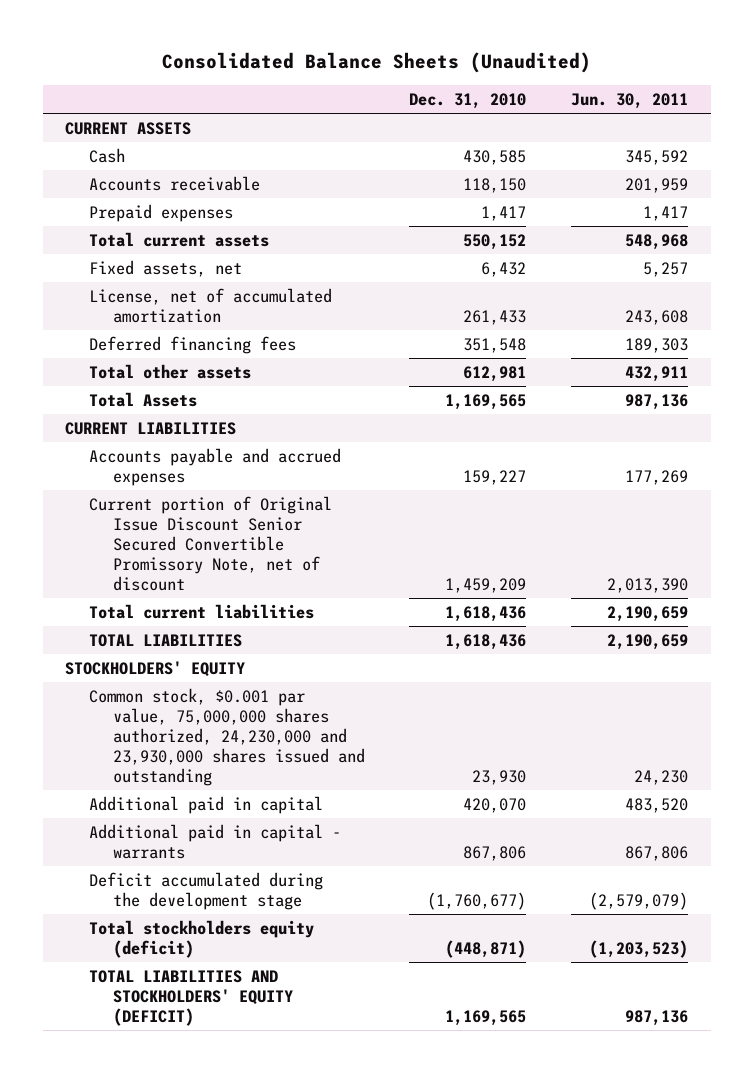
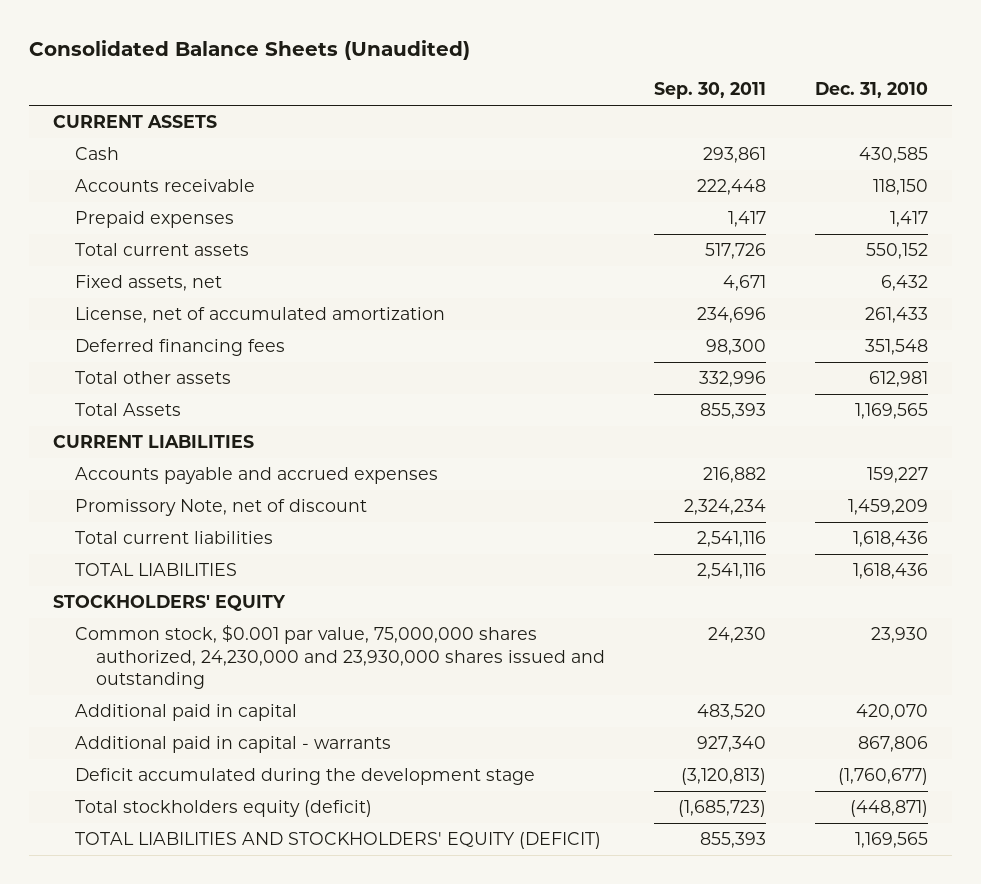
[571,92,689,109] Jun. 30, 2011 -> none
none -> [654,82,767,100] Sep. 30, 2011
[88,495,332,591] Current portion of Original Issue Discount Senior Secured Convertible Promissory Note, net of discount -> [74,498,367,516] Promissory Note, net of discount

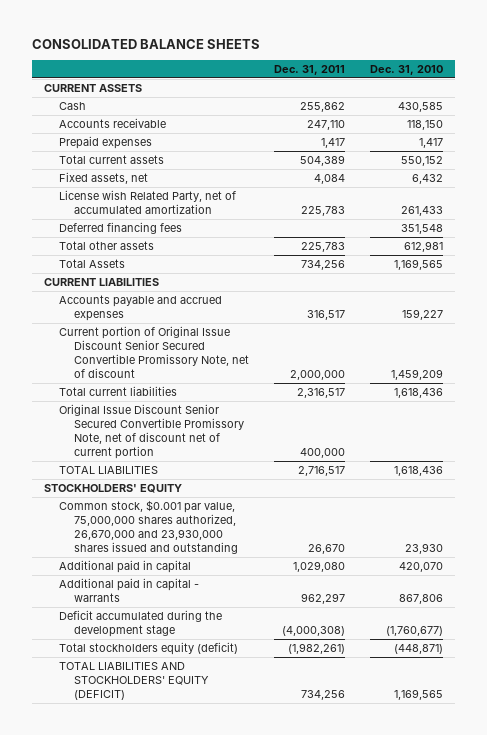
[28,39,470,60] Consolidated Balance Sheets (Unaudited) -> [31,39,260,50] CONSOLIDATED BALANCE SHEETS
[654,82,767,100] Sep. 30, 2011 -> none
none -> [273,65,345,76] Dec. 31, 2011
[74,306,445,323] License, net of accumulated amortization -> [59,189,237,214] License wish Related Party, net of accumulated amortization
[74,498,367,516] Promissory Note, net of discount -> [59,325,250,378] Current portion of Original Issue Discount Senior Secured Convertible Promissory Note, net of discount
none -> [59,403,245,459] Original Issue Discount Senior Secured Convertible Promissory Note, net of discount net of current portion
[74,624,606,690] Common stock, $0.001 par value, 75,000,000 shares authorized, 24,230,000 and 23,930,000 shares issued and outstanding -> [59,499,239,554] Common stock, $0.001 par value, 75,000,000 shares authorized, 26,670,000 and 23,930,000 shares issued and outstanding

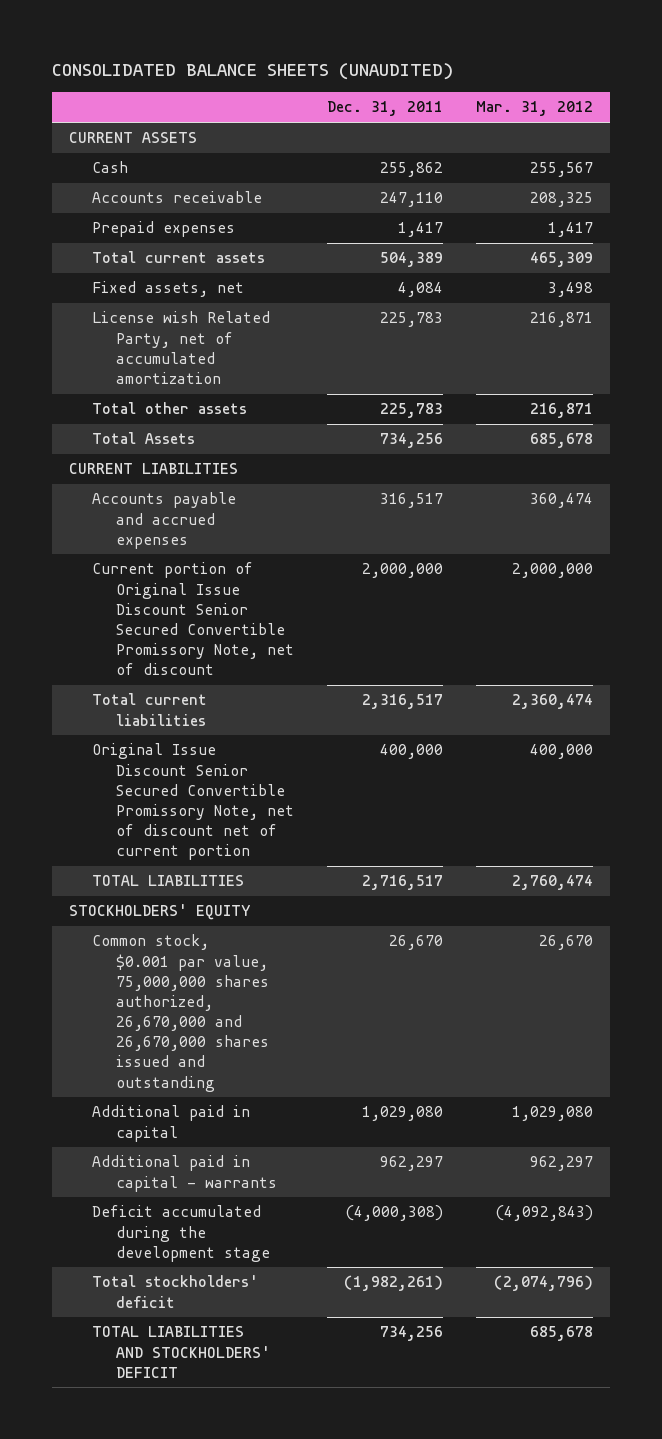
[31,39,260,50] CONSOLIDATED BALANCE SHEETS -> [52,63,454,81] CONSOLIDATED BALANCE SHEETS (UNAUDITED)
[369,65,443,76] Dec. 31, 2010 -> none
none -> [476,101,594,117] Mar. 31, 2012
[59,221,183,234] Deferred financing fees -> none
[59,499,239,554] Common stock, $0.001 par value, 75,000,000 shares authorized, 26,670,000 and 23,930,000 shares issued and outstanding -> [92,934,269,1092] Common stock, $0.001 par value, 75,000,000 shares authorized, 26,670,000 and 26,670,000 shares issued and outstanding
[59,641,239,655] Total stockholders equity (deficit) -> [92,1275,259,1308] Total stockholders' deficit
[59,661,210,700] TOTAL LIABILITIES AND STOCKHOLDERS' EQUITY (DEFICIT) -> [92,1326,270,1378] TOTAL LIABILITIES AND STOCKHOLDERS' DEFICIT

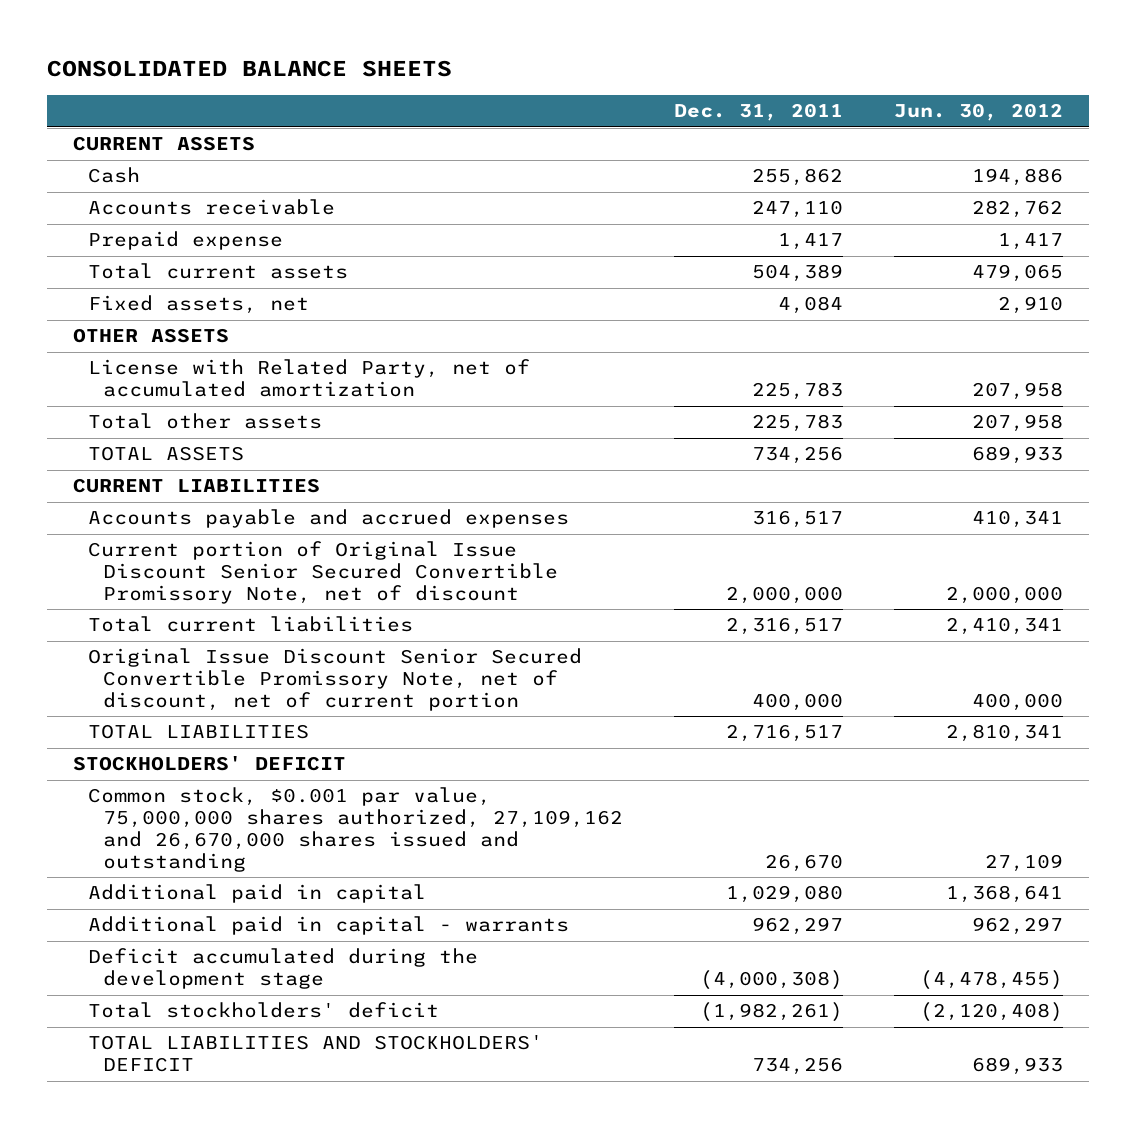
[52,63,454,81] CONSOLIDATED BALANCE SHEETS (UNAUDITED) -> [47,60,453,78] CONSOLIDATED BALANCE SHEETS
[476,101,594,117] Mar. 31, 2012 -> none
none -> [894,103,1064,122] Jun. 30, 2012
[92,221,236,238] Prepaid expenses -> [88,231,284,251] Prepaid expense
none -> [72,328,229,344] OTHER ASSETS
[92,311,271,384] License wish Related Party, net of accumulated amortization -> [88,359,531,398] License with Related Party, net of accumulated amortization
[92,432,196,445] Total Assets -> [88,446,245,462] TOTAL ASSETS
[92,743,294,861] Original Issue Discount Senior Secured Convertible Promissory Note, net of discount net of current portion -> [88,648,583,711] Original Issue Discount Senior Secured Convertible Promissory Note, net of discount, net of current portion
[68,904,251,921] STOCKHOLDERS' EQUITY -> none
none -> [72,756,346,772] STOCKHOLDERS' DEFICIT
[92,934,269,1092] Common stock, $0.001 par value, 75,000,000 shares authorized, 26,670,000 and 26,670,000 shares issued and outstanding -> [88,787,624,872] Common stock, $0.001 par value, 75,000,000 shares authorized, 27,109,162 and 26,670,000 shares issued and outstanding

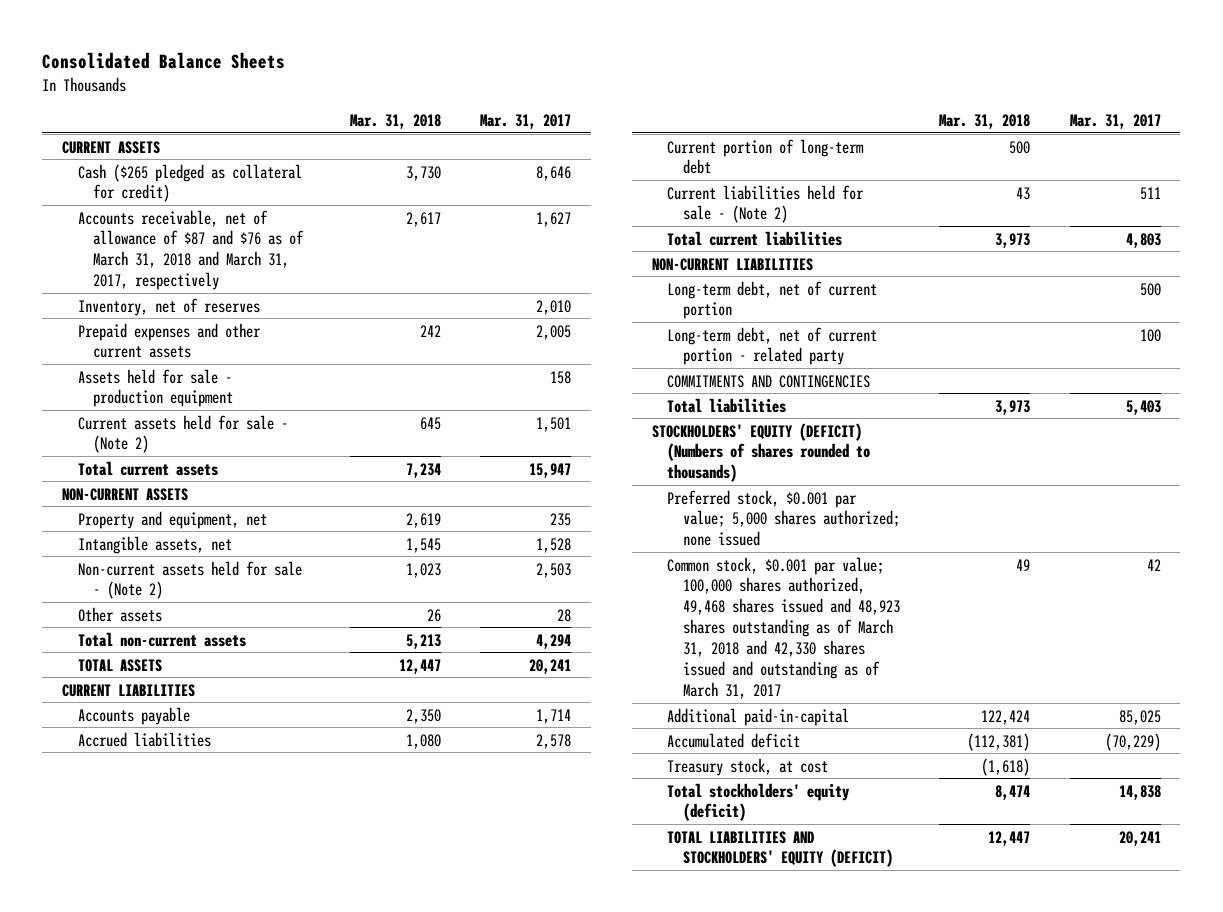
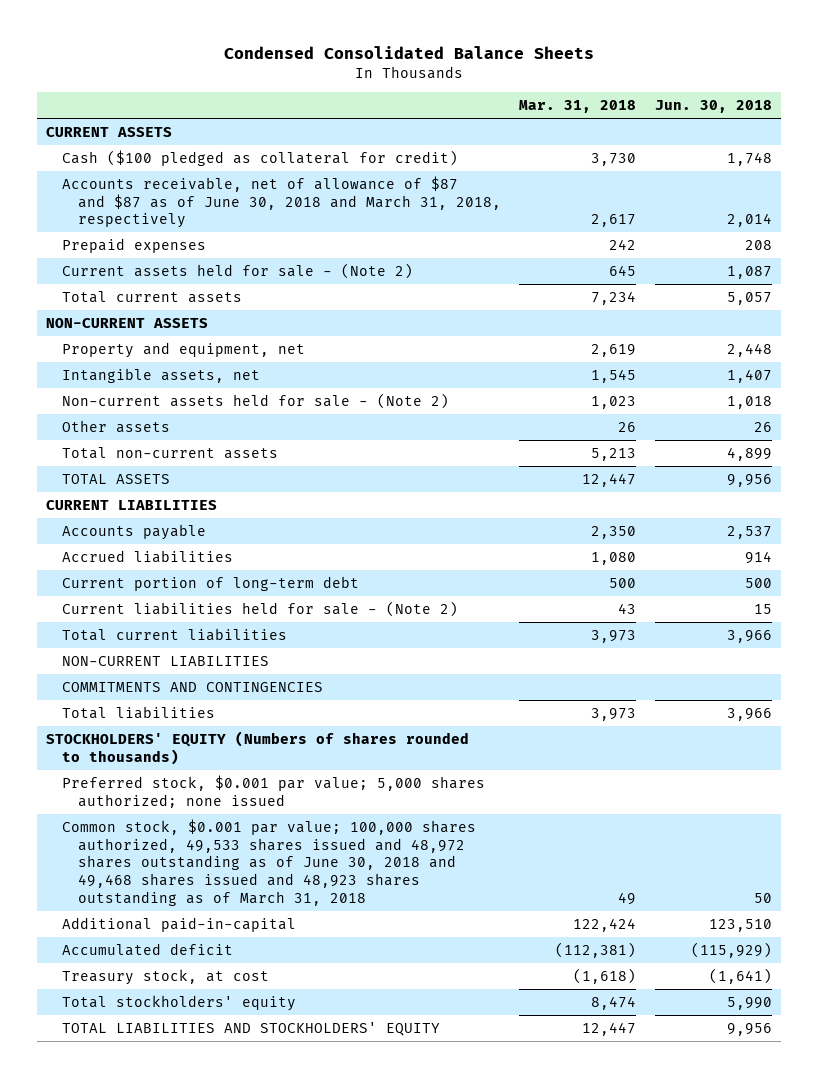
[42,52,286,70] Consolidated Balance Sheets -> [224,45,595,59] Condensed Consolidated Balance Sheets
[479,113,571,129] Mar. 31, 2017 -> none
none -> [654,99,772,113] Jun. 30, 2018
[77,297,260,316] Inventory, net of reserves -> none
[77,368,234,408] Assets held for sale - production equipment -> none
[77,163,302,203] Cash ($265 pledged as collateral for credit) -> [61,149,458,166] Cash ($100 pledged as collateral for credit)
[77,209,305,291] Accounts receivable, net of allowance of $87 and $76 as of March 31, 2018 and March 31, 2017, respectively -> [61,175,501,229] Accounts receivable, net of allowance of $87 and $87 as of June 30, 2018 and March 31, 2018, respectively
[77,322,261,359] Prepaid expenses and other current assets -> [61,237,206,253] Prepaid expenses
[667,280,878,320] Long-term debt, net of current portion -> none
[667,326,878,366] Long-term debt, net of current portion - related party -> none
[651,422,871,483] STOCKHOLDERS' EQUITY (DEFICIT) (Numbers of shares rounded to thousands) -> [46,730,470,765] STOCKHOLDERS' EQUITY (Numbers of shares rounded to thousands)
[667,556,900,699] Common stock, $0.001 par value; 100,000 shares authorized, 49,468 shares issued and 48,923 shares outstanding as of March 31, 2018 and 42,330 shares issued and outstanding as of March 31, 2017 -> [61,818,476,906] Common stock, $0.001 par value; 100,000 shares authorized, 49,533 shares issued and 48,972 shares outstanding as of June 30, 2018 and 49,468 shares issued and 48,923 shares outstanding as of March 31, 2018
[667,782,850,822] Total stockholders' equity (deficit) -> [61,994,296,1011] Total stockholders' equity
[667,830,893,868] TOTAL LIABILITIES AND STOCKHOLDERS' EQUITY (DEFICIT) -> [61,1021,440,1036] TOTAL LIABILITIES AND STOCKHOLDERS' EQUITY

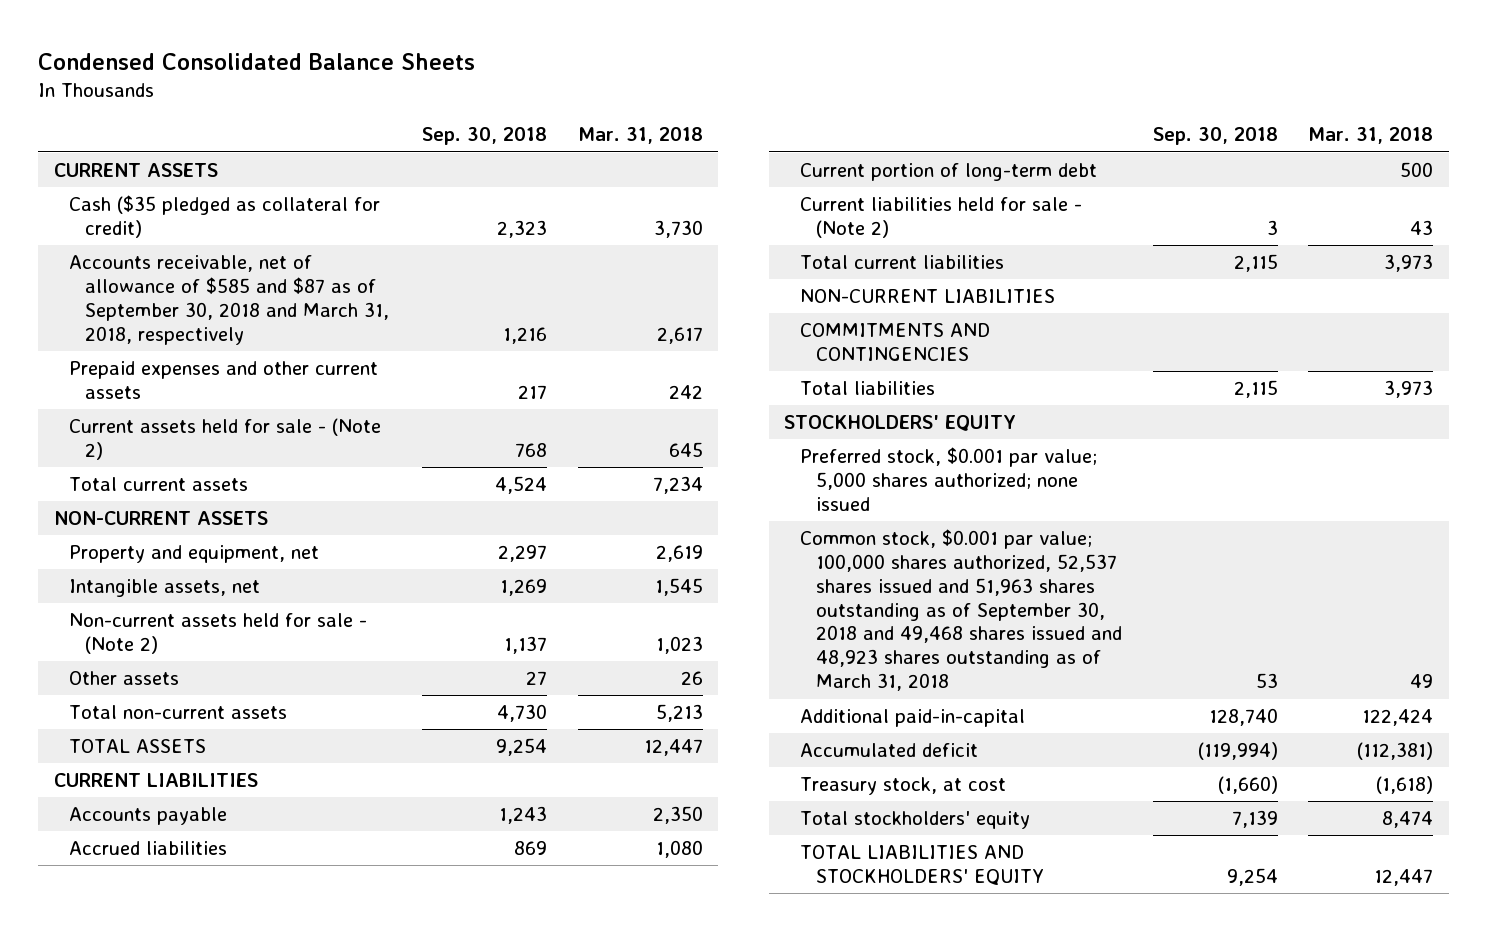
[654,99,772,113] Jun. 30, 2018 -> none
none -> [421,127,547,146] Sep. 30, 2018
[61,149,458,166] Cash ($100 pledged as collateral for credit) -> [69,195,381,238] Cash ($35 pledged as collateral for credit)
[61,175,501,229] Accounts receivable, net of allowance of $87 and $87 as of June 30, 2018 and March 31, 2018, respectively -> [69,255,389,345] Accounts receivable, net of allowance of $585 and $87 as of September 30, 2018 and March 31, 2018, respectively
[61,237,206,253] Prepaid expenses -> [69,361,379,399] Prepaid expenses and other current assets
[46,730,470,765] STOCKHOLDERS' EQUITY (Numbers of shares rounded to thousands) -> [784,415,1017,432] STOCKHOLDERS' EQUITY
[61,818,476,906] Common stock, $0.001 par value; 100,000 shares authorized, 49,533 shares issued and 48,972 shares outstanding as of June 30, 2018 and 49,468 shares issued and 48,923 shares outstanding as of March 31, 2018 -> [799,529,1122,692] Common stock, $0.001 par value; 100,000 shares authorized, 52,537 shares issued and 51,963 shares outstanding as of September 30, 2018 and 49,468 shares issued and 48,923 shares outstanding as of March 31, 2018

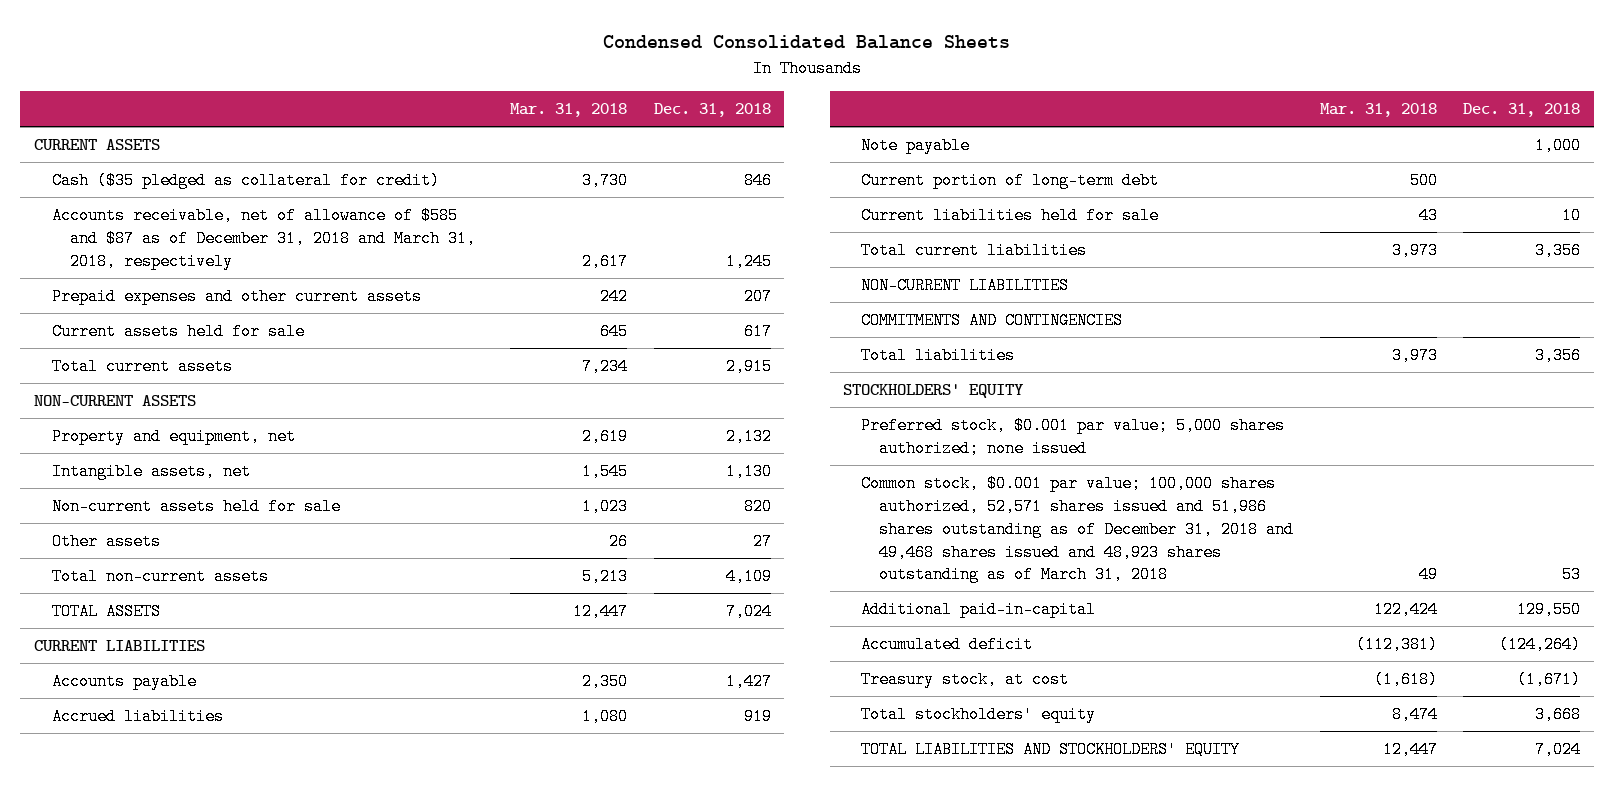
[421,127,547,146] Sep. 30, 2018 -> none
none -> [653,103,771,118] Dec. 31, 2018
[69,255,389,345] Accounts receivable, net of allowance of $585 and $87 as of September 30, 2018 and March 31, 2018, respectively -> [51,207,476,270] Accounts receivable, net of allowance of $585 and $87 as of December 31, 2018 and March 31, 2018, respectively
[69,418,382,460] Current assets held for sale - (Note 2) -> [51,323,305,341] Current assets held for sale
[69,613,368,654] Non-current assets held for sale - (Note 2) -> [51,498,341,516] Non-current assets held for sale
none -> [860,137,970,155] Note payable
[799,197,1082,238] Current liabilities held for sale - (Note 2) -> [860,207,1159,225] Current liabilities held for sale
[799,529,1122,692] Common stock, $0.001 par value; 100,000 shares authorized, 52,537 shares issued and 51,963 shares outstanding as of September 30, 2018 and 49,468 shares issued and 48,923 shares outstanding as of March 31, 2018 -> [860,475,1294,584] Common stock, $0.001 par value; 100,000 shares authorized, 52,571 shares issued and 51,986 shares outstanding as of December 31, 2018 and 49,468 shares issued and 48,923 shares outstanding as of March 31, 2018

